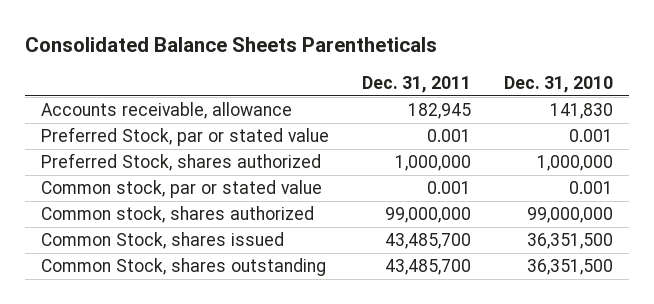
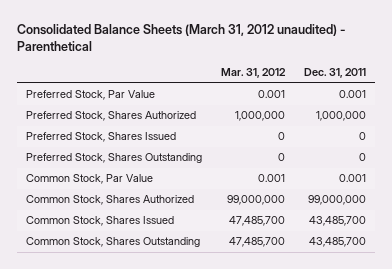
[24,37,437,53] Consolidated Balance Sheets Parentheticals -> [16,23,346,52] Consolidated Balance Sheets (March 31, 2012 unaudited) - Parenthetical
[503,76,613,94] Dec. 31, 2010 -> none
none -> [221,68,287,79] Mar. 31, 2012
[41,102,293,120] Accounts receivable, allowance -> none
[41,127,330,147] Preferred Stock, par or stated value -> [26,90,156,101] Preferred Stock, Par Value
[41,153,322,172] Preferred Stock, shares authorized -> [26,111,197,122] Preferred Stock, Shares Authorized
none -> [26,132,177,143] Preferred Stock, Shares Issued
none -> [26,153,203,164] Preferred Stock, Shares Outstanding
[41,180,323,199] Common stock, par or stated value -> [26,174,154,185] Common Stock, Par Value
[41,206,315,224] Common stock, shares authorized -> [26,195,195,206] Common Stock, Shares Authorized
[41,232,285,250] Common Stock, shares issued -> [26,216,175,227] Common Stock, Shares Issued
[41,258,327,277] Common Stock, shares outstanding -> [26,237,201,248] Common Stock, Shares Outstanding

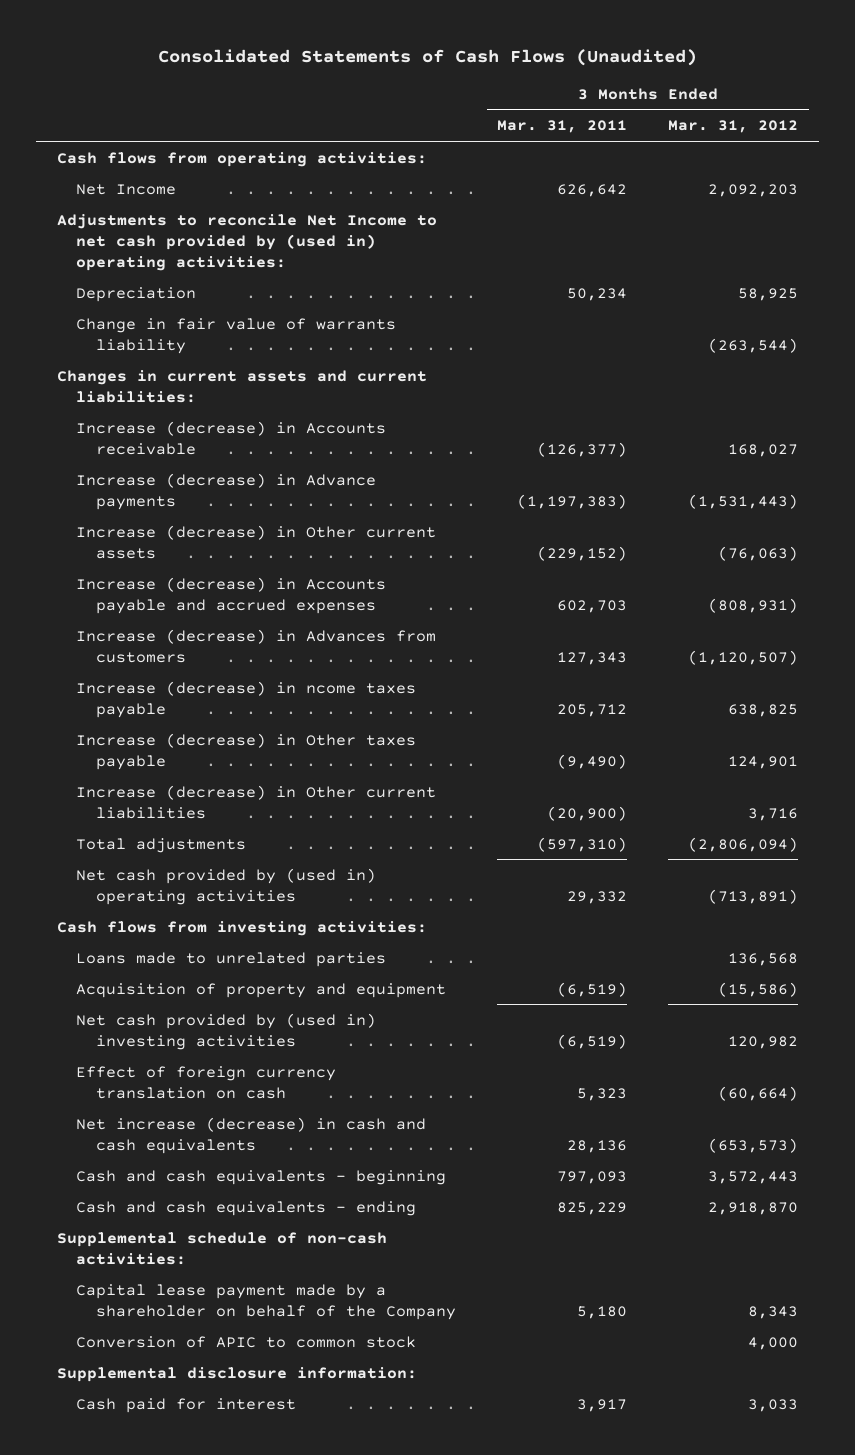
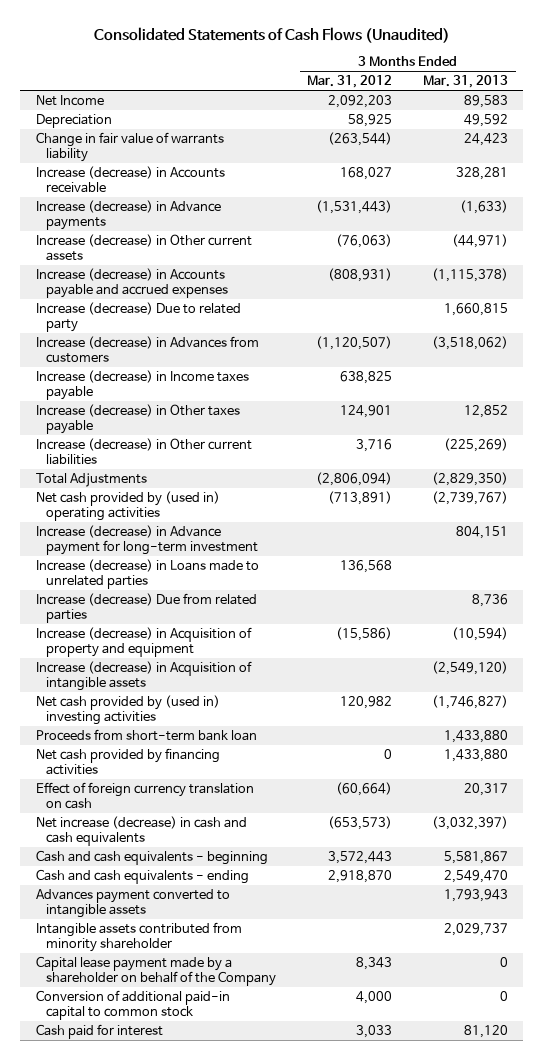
[497,120,628,134] Mar. 31, 2011 -> none
none -> [423,75,509,89] Mar. 31, 2013
[57,151,428,167] Cash flows from operating activities: -> none
[57,213,438,271] Adjustments to reconcile Net Income to net cash provided by (used in) operating activities: -> none
[57,369,428,403] Changes in current assets and current liabilities: -> none
none -> [35,301,241,332] Increase (decrease) Due to related party
[76,680,417,718] Increase (decrease) in ncome taxes payable -> [35,369,249,400] Increase (decrease) in Income taxes payable
[76,837,247,853] Total adjustments -> [35,472,147,487] Total Adjustments
[57,920,428,936] Cash flows from investing activities: -> none
none -> [35,524,259,555] Increase (decrease) in Advance payment for long-term investment
[76,951,387,967] Loans made to unrelated parties -> [35,558,259,589] Increase (decrease) in Loans made to unrelated parties
none -> [35,592,257,623] Increase (decrease) Due from related parties
[76,982,447,998] Acquisition of property and equipment -> [35,626,252,657] Increase (decrease) in Acquisition of property and equipment
none -> [35,660,252,691] Increase (decrease) in Acquisition of intangible assets
none -> [35,728,257,741] Proceeds from short-term bank loan
none -> [35,747,220,775] Net cash provided by financing activities
[57,1231,388,1265] Supplemental schedule of non-cash activities: -> none
none -> [35,888,230,918] Advances payment converted to intangible assets
none -> [35,921,242,952] Intangible assets contributed from minority shareholder
[57,1366,418,1382] Supplemental disclosure information: -> none
[76,1335,417,1348] Conversion of APIC to common stock -> [35,989,230,1020] Conversion of additional paid-in capital to common stock

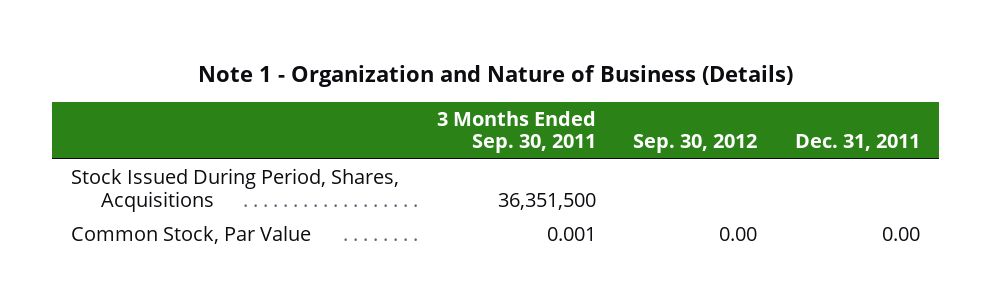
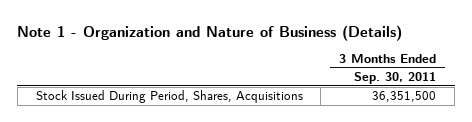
[633,134,758,154] Sep. 30, 2012 -> none
[795,134,921,152] Dec. 31, 2011 -> none
[71,226,312,245] Common Stock, Par Value -> none

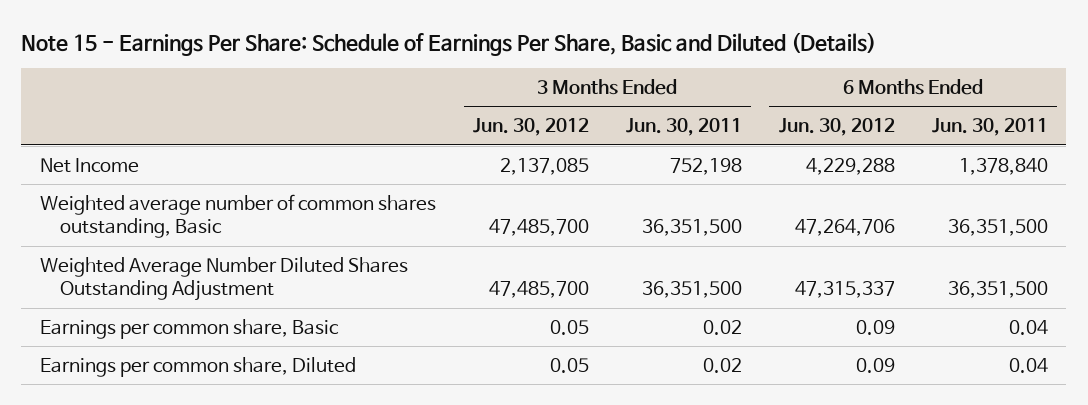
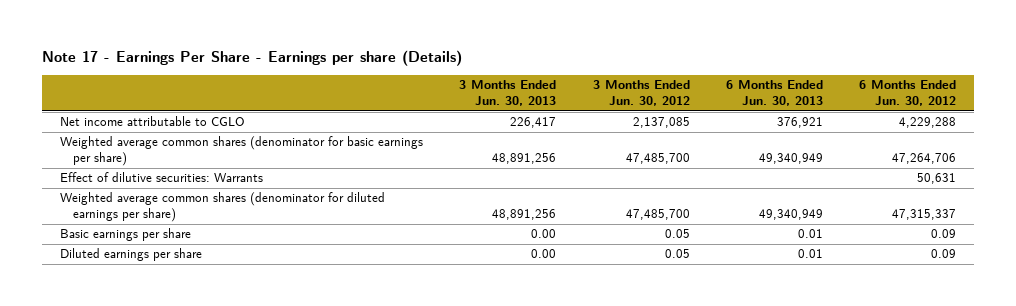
[21,31,877,56] Note 15 - Earnings Per Share: Schedule of Earnings Per Share, Basic and Diluted (Details) -> [41,49,462,66] Note 17 - Earnings Per Share - Earnings per share (Details)
[625,118,742,137] Jun. 30, 2011 -> none
[931,118,1048,137] Jun. 30, 2011 -> none
none -> [459,80,557,107] 3 Months Ended Jun. 30, 2013
none -> [725,80,823,107] 6 Months Ended Jun. 30, 2013
[39,157,139,173] Net Income -> [60,116,246,127] Net income attributable to CGLO
[39,193,436,239] Weighted average number of common shares outstanding, Basic -> [60,136,424,167] Weighted average common shares (denominator for basic earnings per share)
none -> [60,172,264,183] Effect of dilutive securities: Warrants
[39,256,408,302] Weighted Average Number Diluted Shares Outstanding Adjustment -> [60,192,386,223] Weighted average common shares (denominator for diluted earnings per share)
[39,318,339,339] Earnings per common share, Basic -> [60,228,192,242] Basic earnings per share
[39,356,356,377] Earnings per common share, Diluted -> [60,248,203,262] Diluted earnings per share

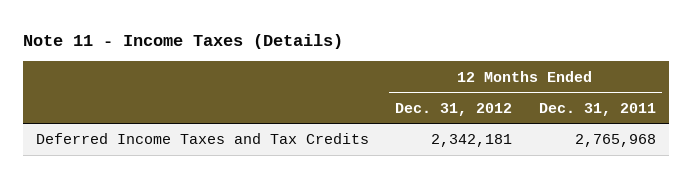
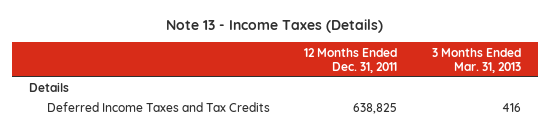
[23,34,344,50] Note 11 - Income Taxes (Details) -> [165,19,383,34] Note 13 - Income Taxes (Details)
[395,102,513,116] Dec. 31, 2012 -> none
none -> [431,47,521,74] 3 Months Ended Mar. 31, 2013
none -> [28,82,69,93] Details
[574,134,656,148] 2,765,968 -> [353,103,398,115] 638,825

